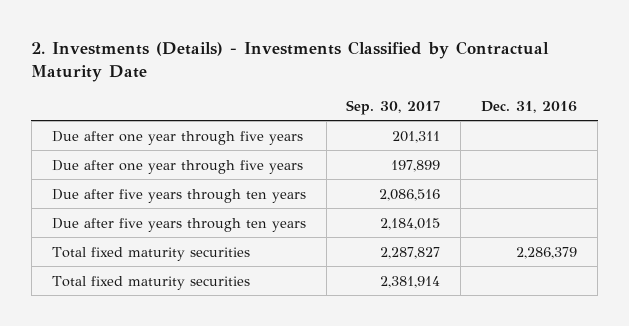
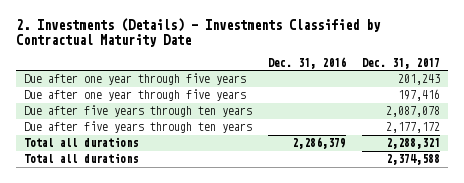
[346,99,441,115] Sep. 30, 2017 -> none
none -> [361,57,440,69] Dec. 31, 2017
[51,246,250,261] Total fixed maturity securities -> [23,137,138,148] Total all durations
[51,275,250,290] Total fixed maturity securities -> [23,153,138,164] Total all durations

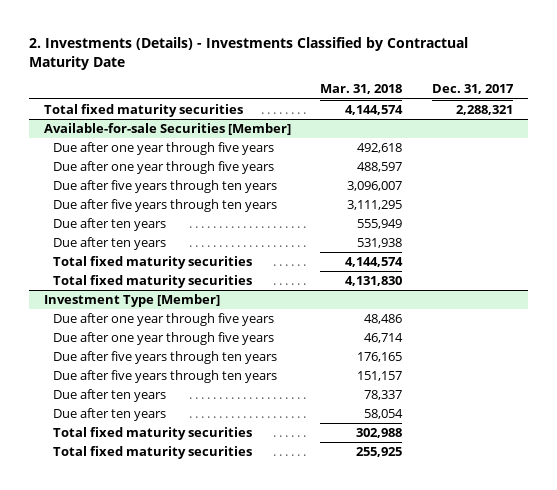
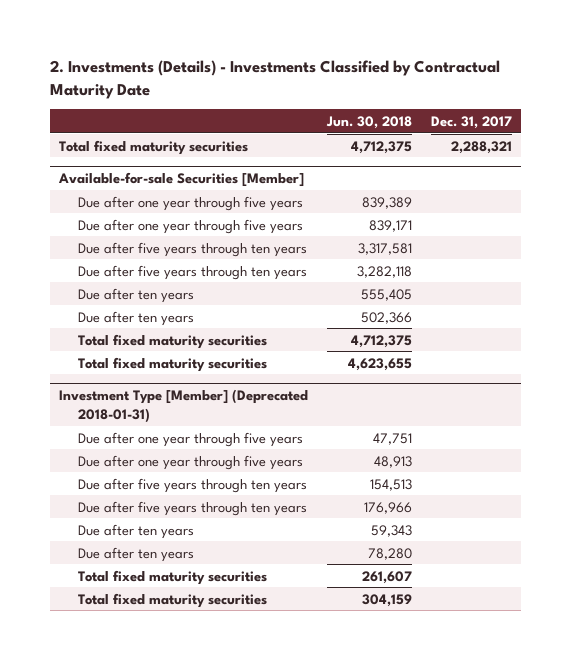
[320,84,403,95] Mar. 31, 2018 -> none
none -> [325,115,412,129] Jun. 30, 2018
[43,294,220,308] Investment Type [Member] -> [59,388,309,423] Investment Type [Member] (Deprecated 2018-01-31)

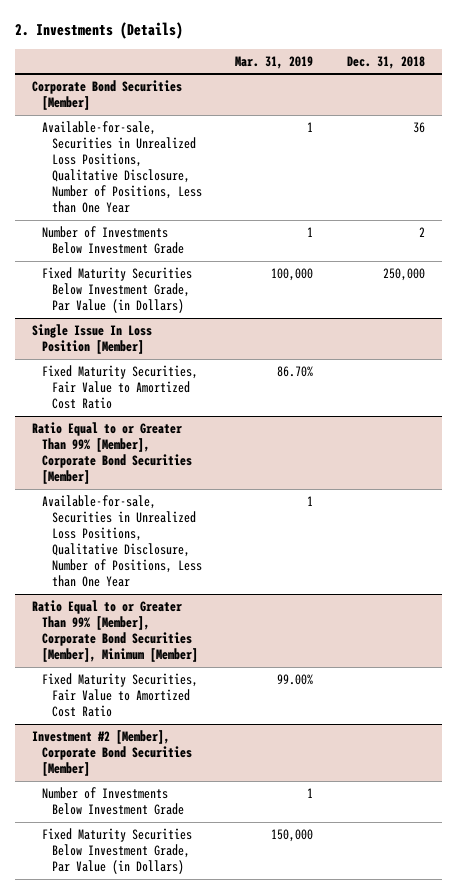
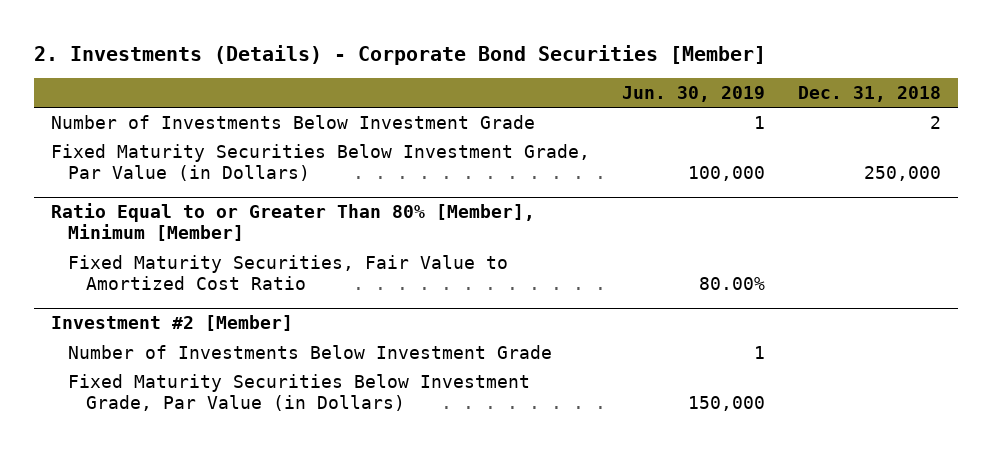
[14,22,183,40] 2. Investments (Details) -> [34,45,767,66] 2. Investments (Details) - Corporate Bond Securities [Member]
[235,55,314,69] Mar. 31, 2019 -> none
none -> [622,86,766,103] Jun. 30, 2019
[31,79,182,111] Corporate Bond Securities [Member] -> none
[41,120,202,214] Available-for-sale, Securities in Unrealized Loss Positions, Qualitative Disclosure, Number of Positions, Less than One Year -> none
[31,323,152,355] Single Issue In Loss Position [Member] -> none
[41,364,198,410] Fixed Maturity Securities, Fair Value to Amortized Cost Ratio -> none
[31,421,192,485] Ratio Equal to or Greater Than 99% [Member], Corporate Bond Securities [Member] -> none
[41,494,202,588] Available-for-sale, Securities in Unrealized Loss Positions, Qualitative Disclosure, Number of Positions, Less than One Year -> none
[31,599,198,663] Ratio Equal to or Greater Than 99% [Member], Corporate Bond Securities [Member], Minimum [Member] -> [50,203,535,242] Ratio Equal to or Greater Than 80% [Member], Minimum [Member]
[31,729,192,777] Investment #2 [Member], Corporate Bond Securities [Member] -> [50,315,293,332] Investment #2 [Member]

